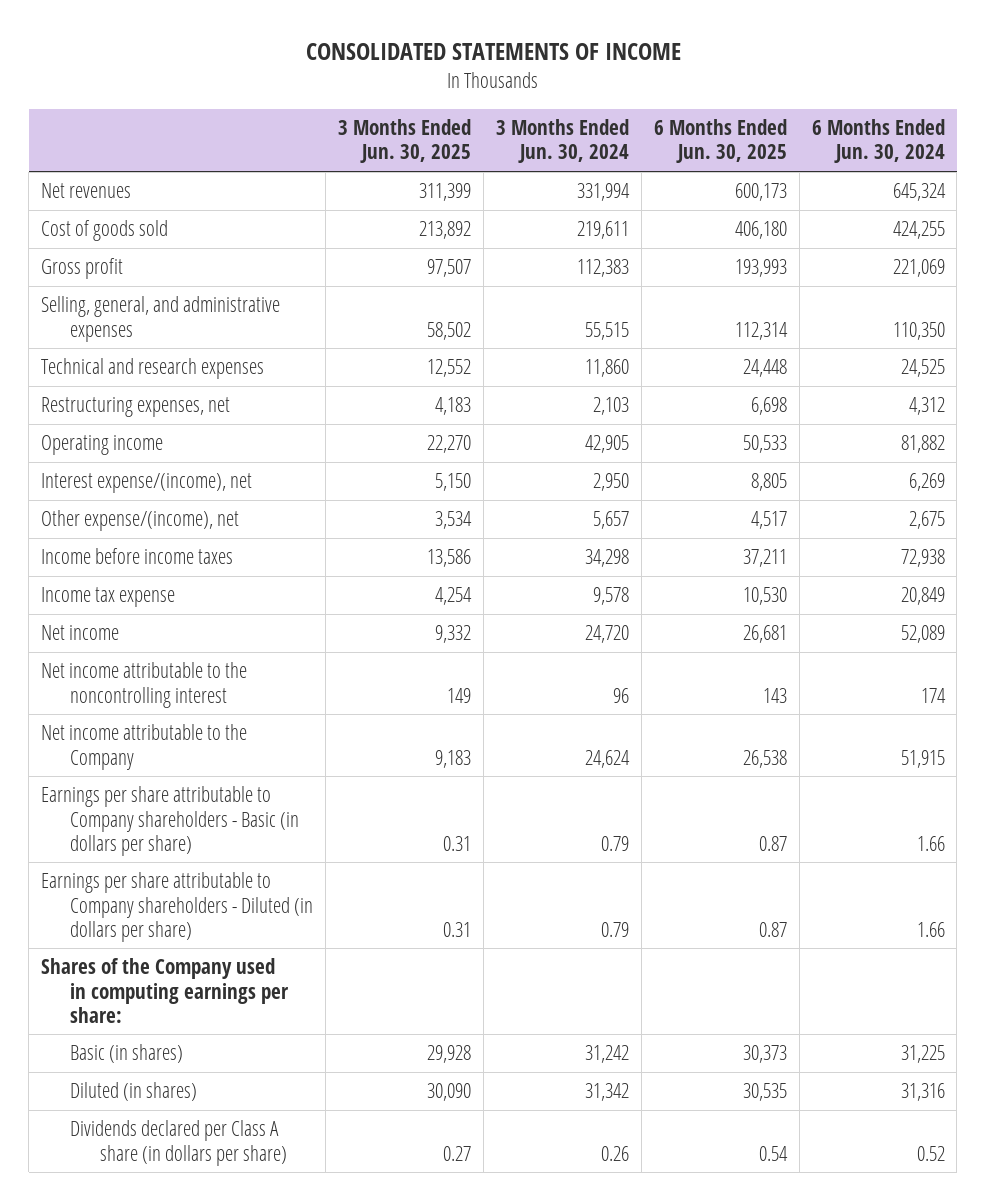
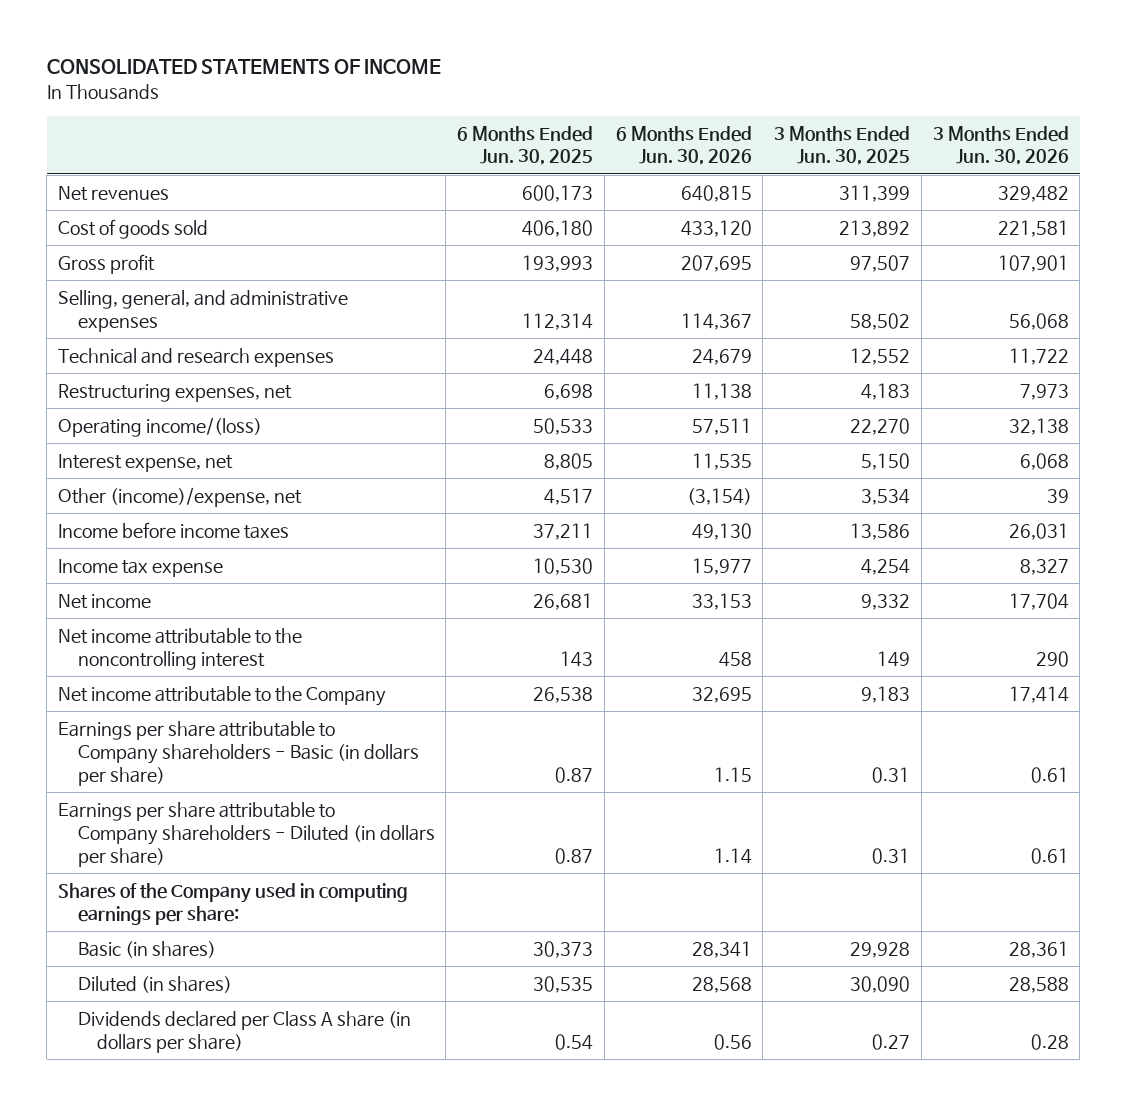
[495,119,629,164] 3 Months Ended Jun. 30, 2024 -> none
[811,119,945,164] 6 Months Ended Jun. 30, 2024 -> none
none -> [615,125,752,166] 6 Months Ended Jun. 30, 2026
none -> [932,125,1069,166] 3 Months Ended Jun. 30, 2026
[40,435,163,456] Operating income -> [58,417,263,438] Operating income/(loss)
[40,473,252,494] Interest expense/(income), net -> [58,454,234,473] Interest expense, net
[40,510,239,532] Other expense/(income), net -> [58,487,303,508] Other (income)/expense, net

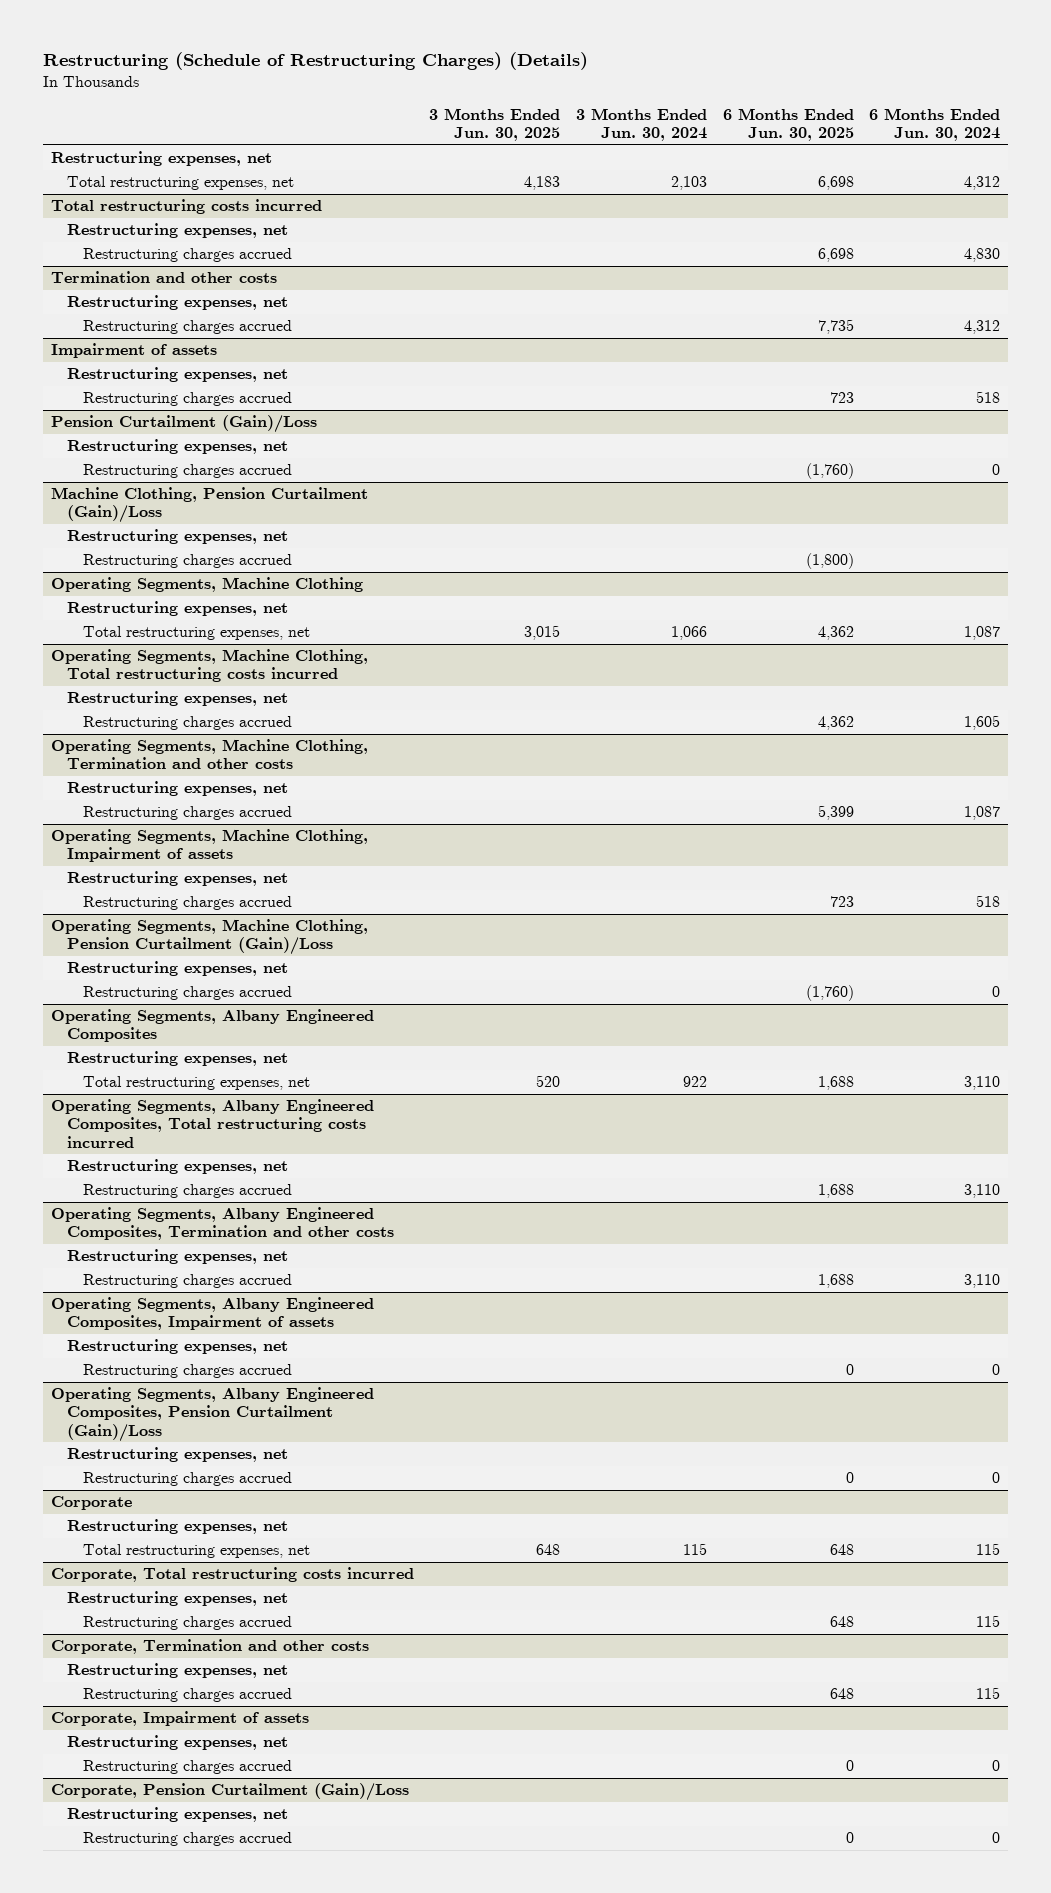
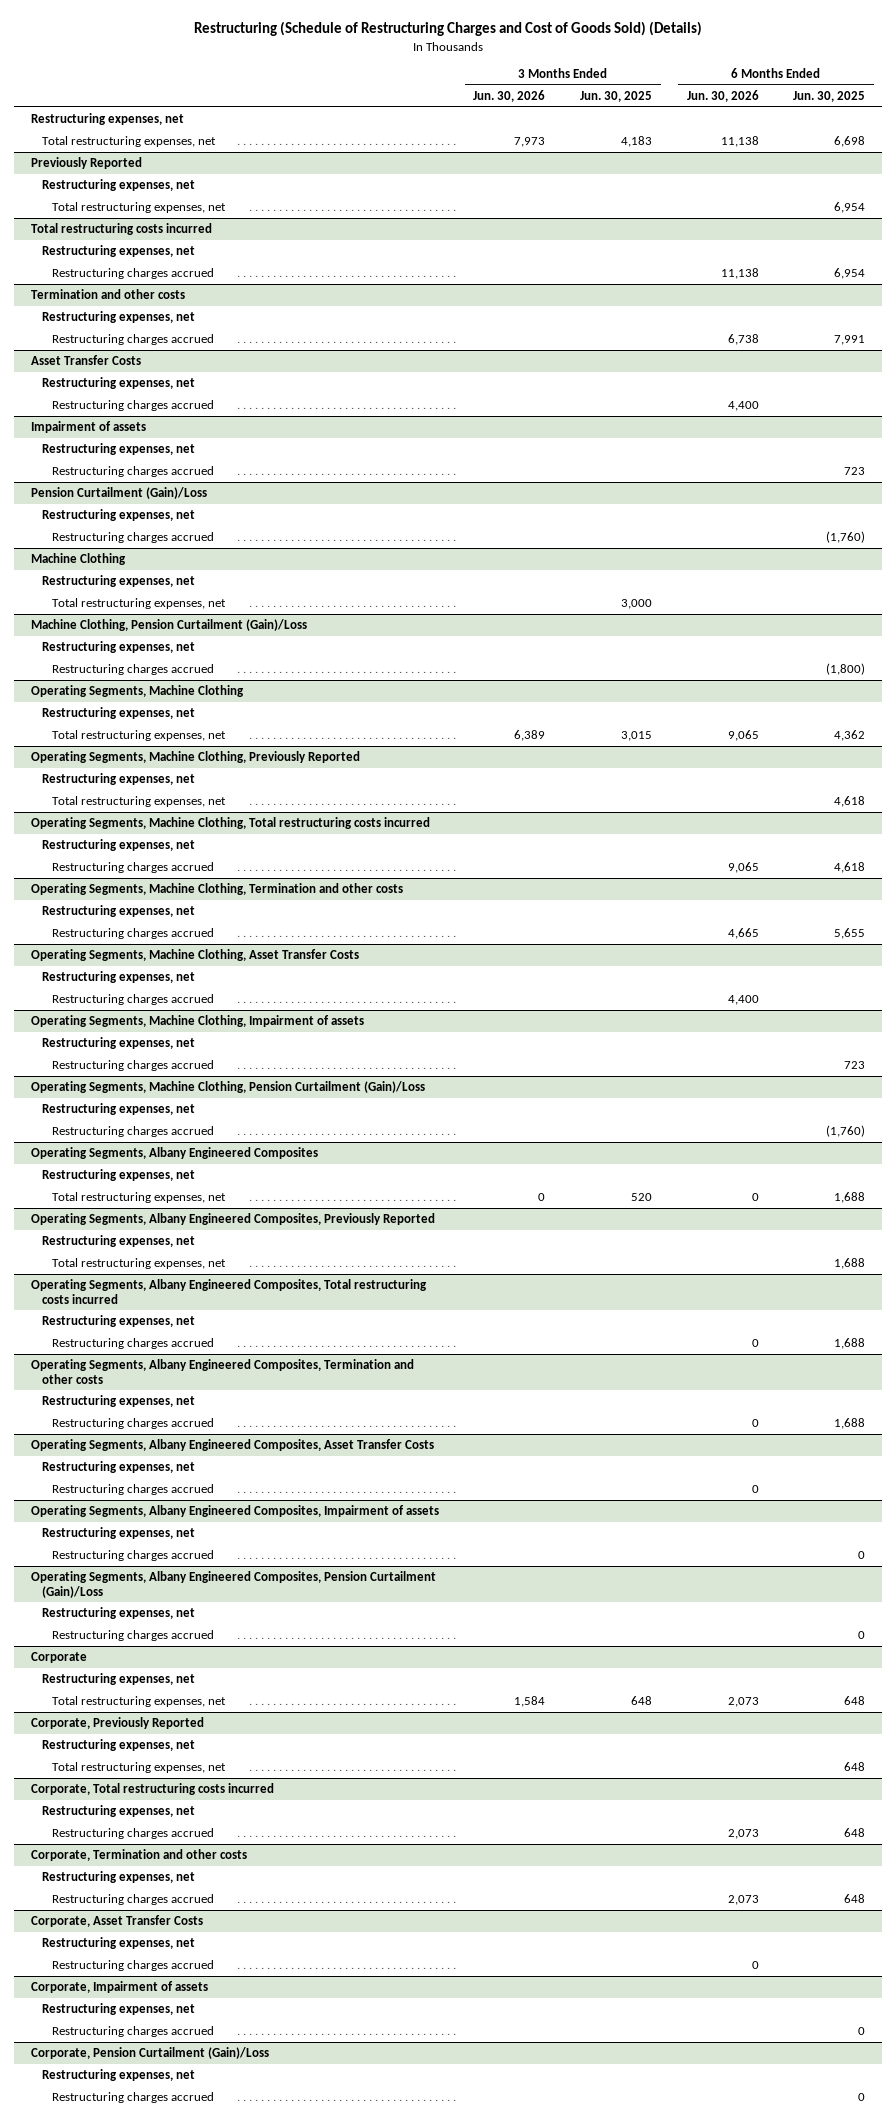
[42,52,588,71] Restructuring (Schedule of Restructuring Charges) (Details) -> [193,21,702,37] Restructuring (Schedule of Restructuring Charges and Cost of Goods Sold) (Details)
[575,107,707,141] 3 Months Ended Jun. 30, 2024 -> none
[869,107,1001,141] 6 Months Ended Jun. 30, 2024 -> none
none -> [473,89,546,102] Jun. 30, 2026
none -> [686,89,759,102] Jun. 30, 2026
none -> [30,156,142,169] Previously Reported
none -> [41,178,195,191] Restructuring expenses, net
none -> [52,201,227,213] Total restructuring expenses, net
[817,248,854,263] 6,698 -> [834,267,866,279] 6,954
[817,319,854,335] 7,735 -> [834,334,866,345] 7,991
none -> [30,354,141,365] Asset Transfer Costs
none -> [41,376,195,389] Restructuring expenses, net
none -> [52,399,215,411] Restructuring charges accrued
none -> [30,552,126,565] Machine Clothing
none -> [41,574,195,587] Restructuring expenses, net
none -> [52,597,227,609] Total restructuring expenses, net
none -> [30,750,360,763] Operating Segments, Machine Clothing, Previously Reported
none -> [41,772,195,785] Restructuring expenses, net
none -> [52,795,227,807] Total restructuring expenses, net
[817,716,854,731] 4,362 -> [834,861,866,873] 4,618
[817,805,854,821] 5,399 -> [834,927,866,939] 5,655
none -> [30,948,359,961] Operating Segments, Machine Clothing, Asset Transfer Costs
none -> [41,970,195,983] Restructuring expenses, net
none -> [52,993,215,1005] Restructuring charges accrued
none -> [30,1212,435,1225] Operating Segments, Albany Engineered Composites, Previously Reported
none -> [41,1234,195,1247] Restructuring expenses, net
none -> [52,1257,227,1269] Total restructuring expenses, net
none -> [30,1438,434,1451] Operating Segments, Albany Engineered Composites, Asset Transfer Costs
none -> [41,1460,195,1473] Restructuring expenses, net
none -> [52,1483,215,1495] Restructuring charges accrued
none -> [30,1716,204,1729] Corporate, Previously Reported
none -> [41,1738,195,1751] Restructuring expenses, net
none -> [52,1761,227,1773] Total restructuring expenses, net
none -> [30,1914,203,1927] Corporate, Asset Transfer Costs
none -> [41,1936,195,1949] Restructuring expenses, net
none -> [52,1959,215,1971] Restructuring charges accrued

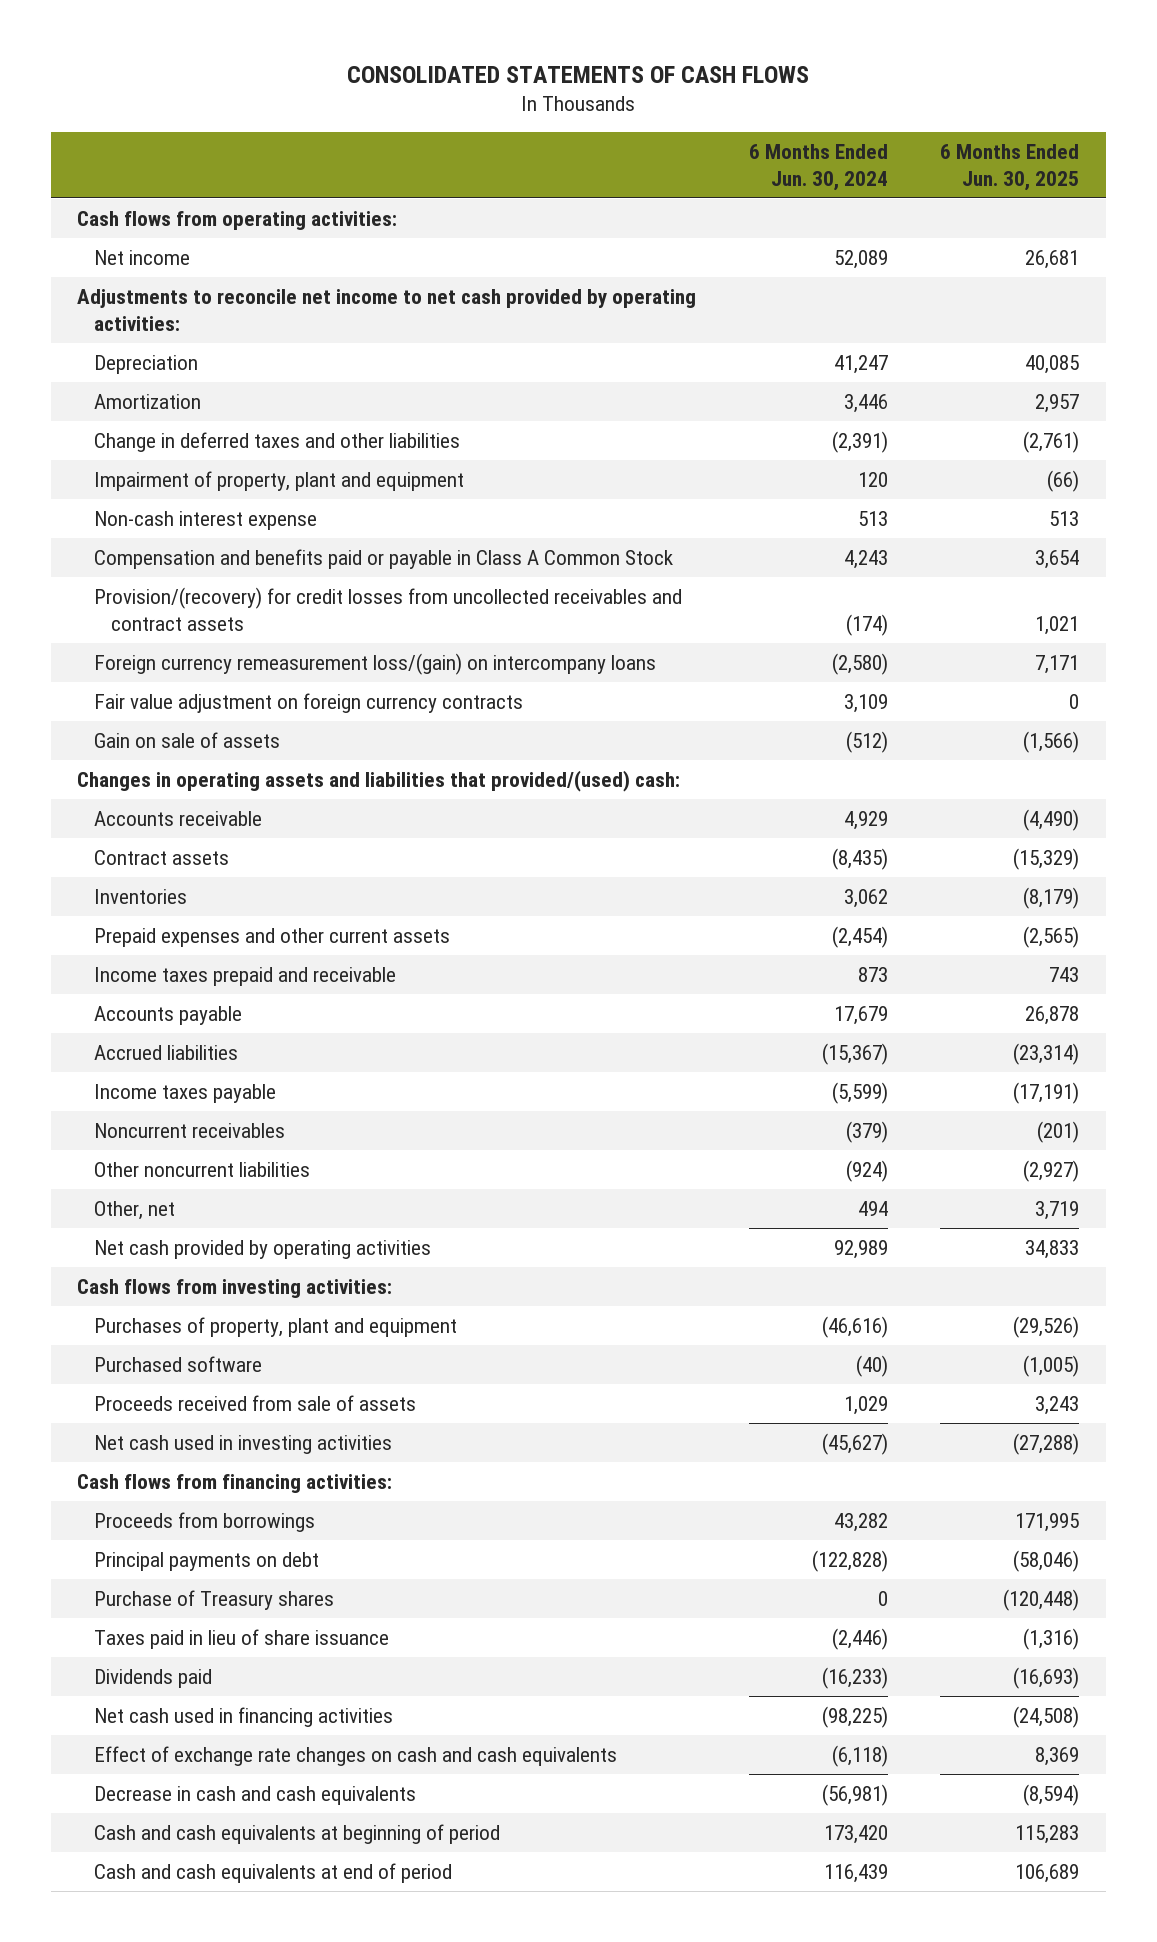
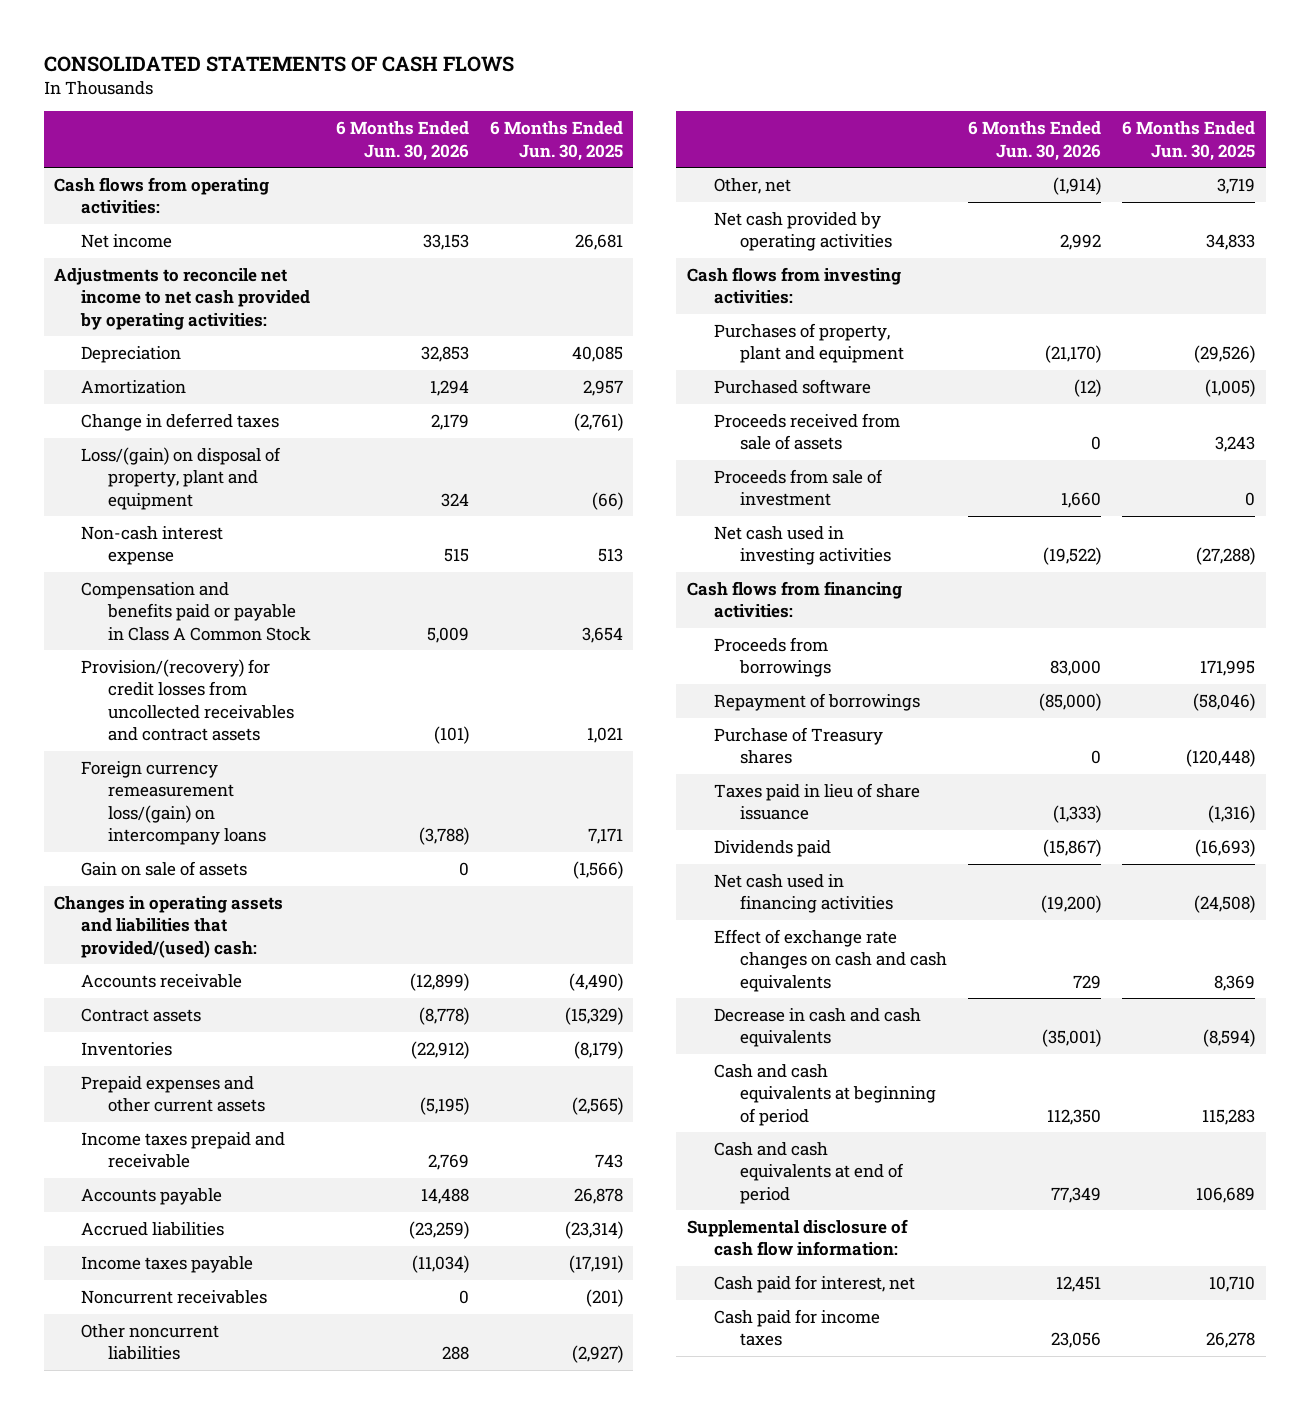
[748,144,888,191] 6 Months Ended Jun. 30, 2024 -> none
none -> [335,121,469,161] 6 Months Ended Jun. 30, 2026
[94,432,461,453] Change in deferred taxes and other liabilities -> [81,413,280,432] Change in deferred taxes
[94,471,465,492] Impairment of property, plant and equipment -> [81,447,282,510] Loss/(gain) on disposal of property, plant and equipment
[94,693,524,714] Fair value adjustment on foreign currency contracts -> none
none -> [713,469,883,507] Proceeds from sale of investment
[94,1552,320,1572] Principal payments on debt -> [713,693,920,712] Repayment of borrowings
none -> [686,1219,908,1257] Supplemental disclosure of cash flow information:
none -> [713,1275,915,1294] Cash paid for interest, net
none -> [713,1309,880,1347] Cash paid for income taxes

